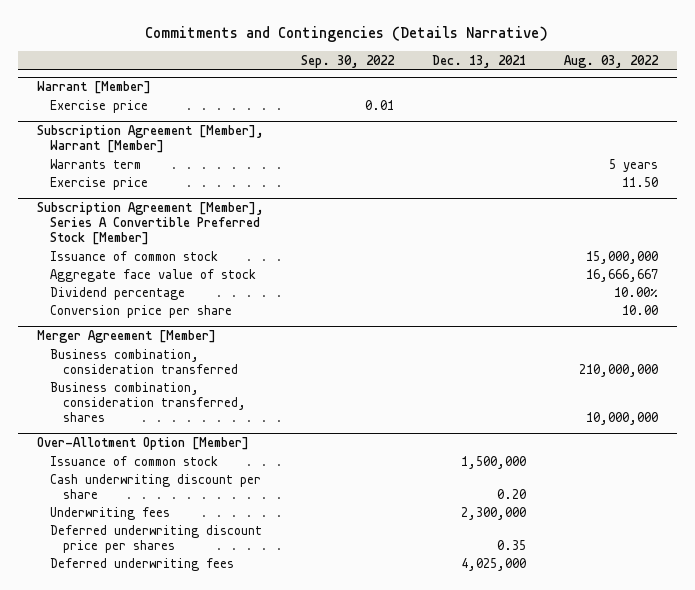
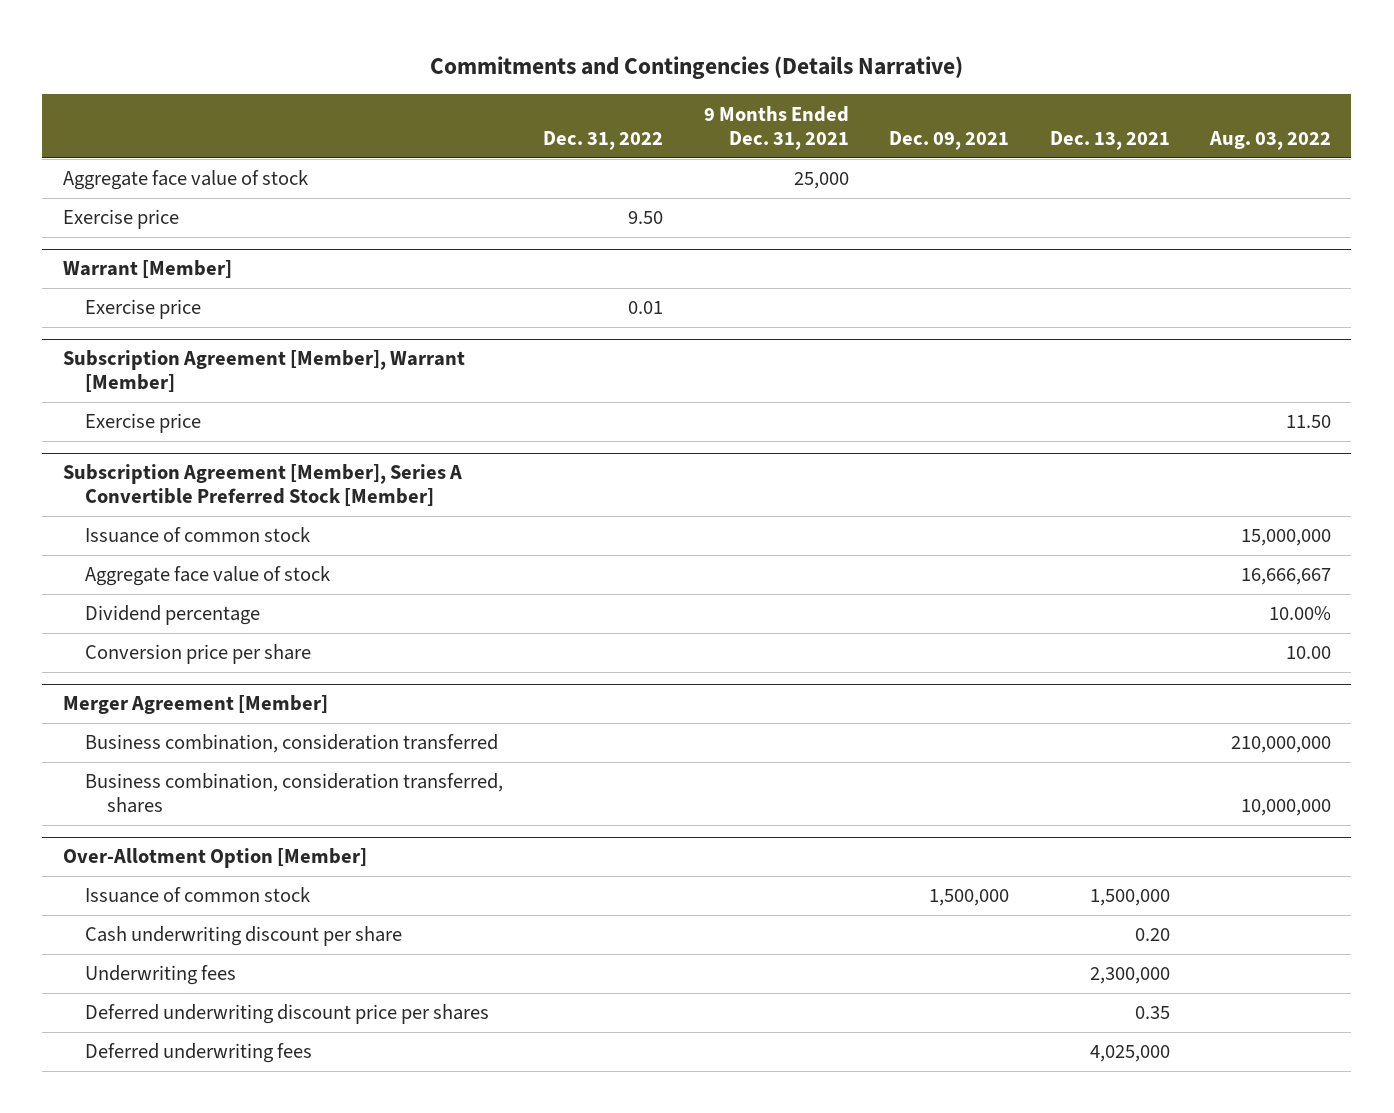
[301,54,396,68] Sep. 30, 2022 -> none
none -> [543,130,664,150] Dec. 31, 2022
none -> [703,105,849,150] 9 Months Ended Dec. 31, 2021
none -> [889,130,1010,150] Dec. 09, 2021
none -> [62,170,308,191] Aggregate face value of stock
none -> [62,209,179,230] Exercise price
[49,158,141,169] Warrants term -> none

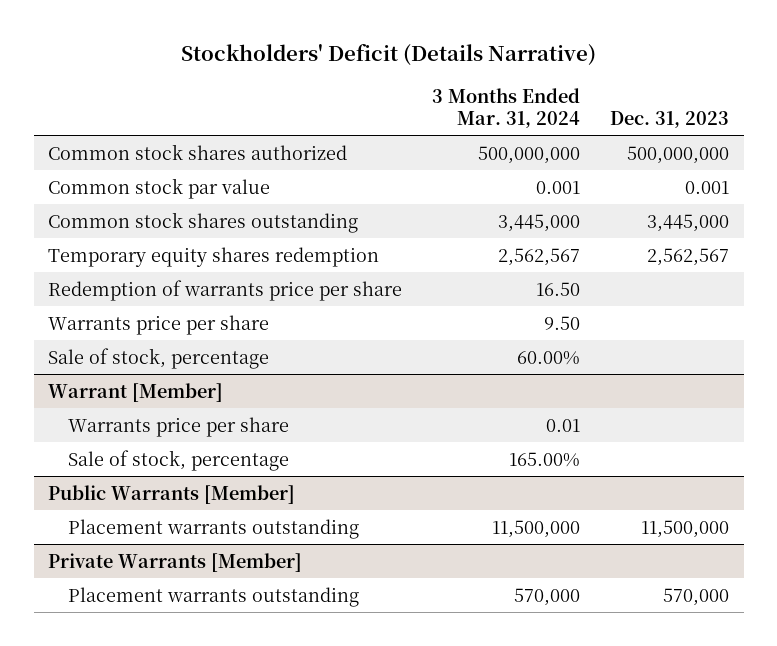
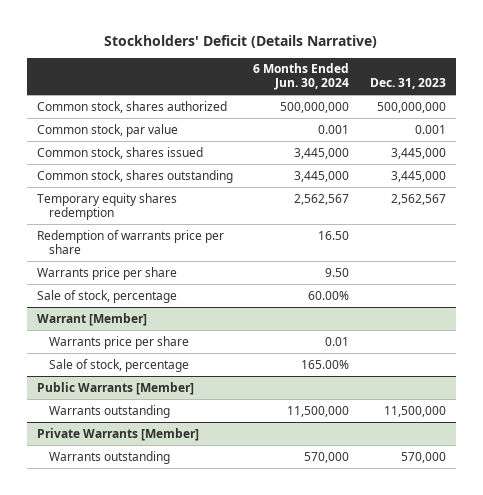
[432,87,581,128] 3 Months Ended Mar. 31, 2024 -> none
none -> [253,63,350,91] 6 Months Ended Jun. 30, 2024
[48,143,348,160] Common stock shares authorized -> [37,100,228,113] Common stock, shares authorized
[48,177,271,199] Common stock par value -> [37,123,179,137] Common stock, par value
none -> [37,146,204,159] Common stock, shares issued
[48,211,359,233] Common stock shares outstanding -> [37,169,234,183] Common stock, shares outstanding
[68,518,360,539] Placement warrants outstanding -> [49,404,171,418] Warrants outstanding
[68,586,360,607] Placement warrants outstanding -> [49,450,171,464] Warrants outstanding

